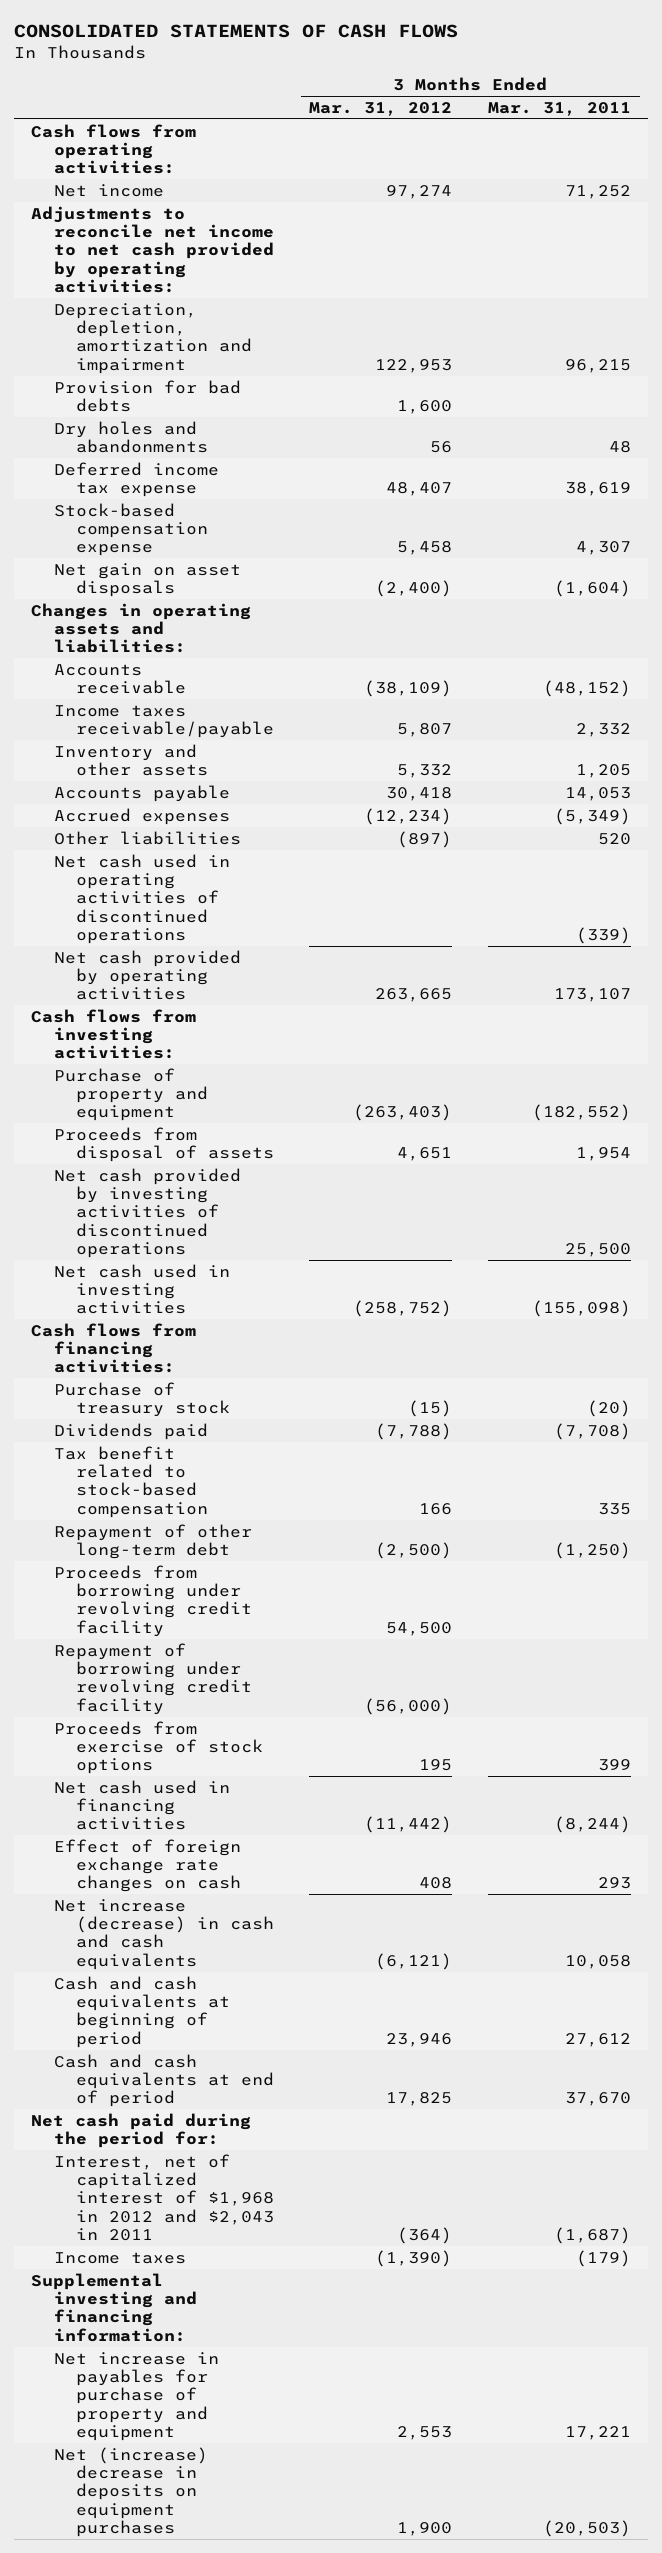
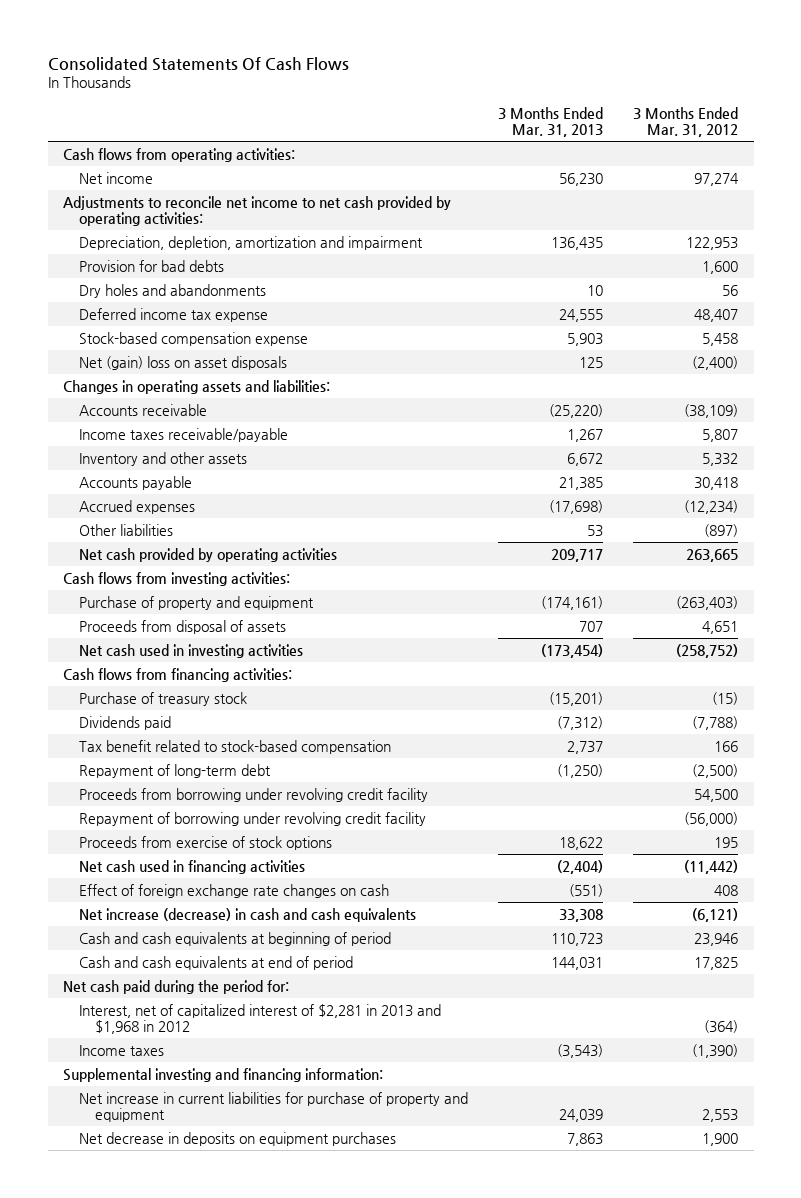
[13,24,458,39] CONSOLIDATED STATEMENTS OF CASH FLOWS -> [47,56,349,71] Consolidated Statements Of Cash Flows
[487,102,631,117] Mar. 31, 2011 -> none
none -> [498,106,604,138] 3 Months Ended Mar. 31, 2013
[53,562,241,598] Net gain on asset disposals -> [78,355,287,370] Net (gain) loss on asset disposals
[53,853,230,945] Net cash used in operating activities of discontinued operations -> none
[53,1167,241,1259] Net cash provided by investing activities of discontinued operations -> none
[53,1523,252,1560] Repayment of other long-term debt -> [78,763,271,778] Repayment of long-term debt
[53,2153,275,2242] Interest, net of capitalized interest of $1,968 in 2012 and $2,043 in 2011 -> [78,1003,441,1035] Interest, net of capitalized interest of $2,281 in 2013 and $1,968 in 2012
[53,2351,219,2442] Net increase in payables for purchase of property and equipment -> [78,1091,468,1123] Net increase in current liabilities for purchase of property and equipment
[53,2446,208,2538] Net (increase) decrease in deposits on equipment purchases -> [78,1131,396,1146] Net decrease in deposits on equipment purchases

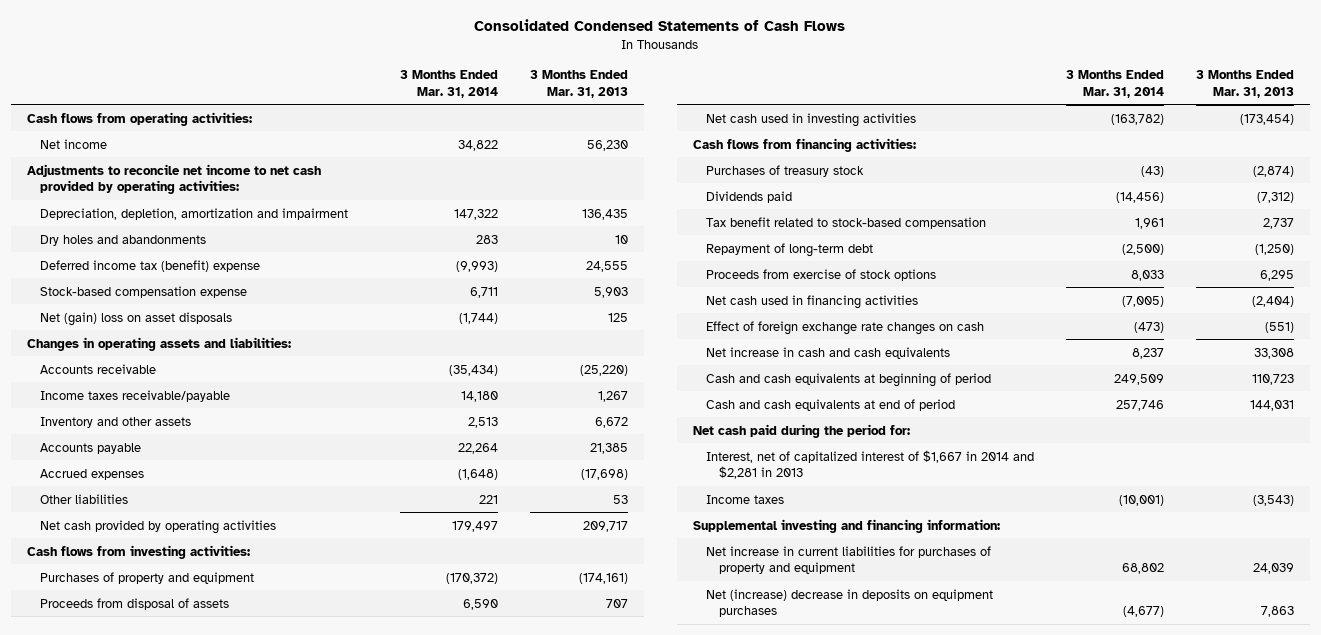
[47,56,349,71] Consolidated Statements Of Cash Flows -> [474,18,846,31] Consolidated Condensed Statements of Cash Flows
[633,106,739,138] 3 Months Ended Mar. 31, 2012 -> none
none -> [399,70,498,98] 3 Months Ended Mar. 31, 2014
[78,259,224,272] Provision for bad debts -> none
[78,307,268,322] Deferred income tax expense -> [39,259,260,272] Deferred income tax (benefit) expense
[78,595,314,610] Purchase of property and equipment -> [39,571,254,584] Purchases of property and equipment
[78,691,247,706] Purchase of treasury stock -> [705,164,864,177] Purchases of treasury stock
[549,691,604,706] (15,201) -> [1253,165,1295,177] (2,874)
[78,787,428,802] Proceeds from borrowing under revolving credit facility -> none
[78,811,426,826] Repayment of borrowing under revolving credit facility -> none
[559,836,604,850] 18,622 -> [1260,269,1295,281] 6,295
[78,907,416,922] Net increase (decrease) in cash and cash equivalents -> [705,346,950,359] Net increase in cash and cash equivalents
[78,1003,441,1035] Interest, net of capitalized interest of $2,281 in 2013 and $1,968 in 2012 -> [705,449,1034,480] Interest, net of capitalized interest of $1,667 in 2014 and $2,281 in 2013
[78,1091,468,1123] Net increase in current liabilities for purchase of property and equipment -> [705,545,991,575] Net increase in current liabilities for purchases of property and equipment
[78,1131,396,1146] Net decrease in deposits on equipment purchases -> [705,588,993,618] Net (increase) decrease in deposits on equipment purchases

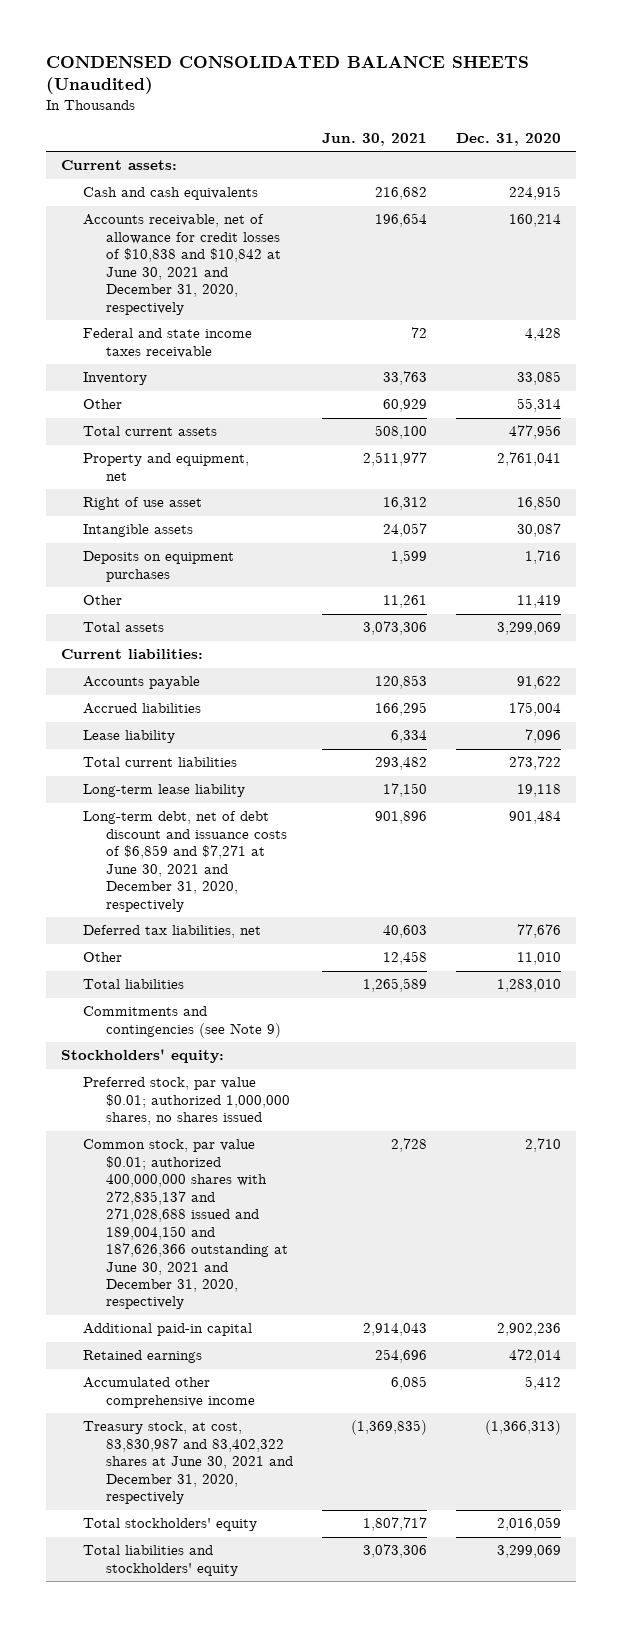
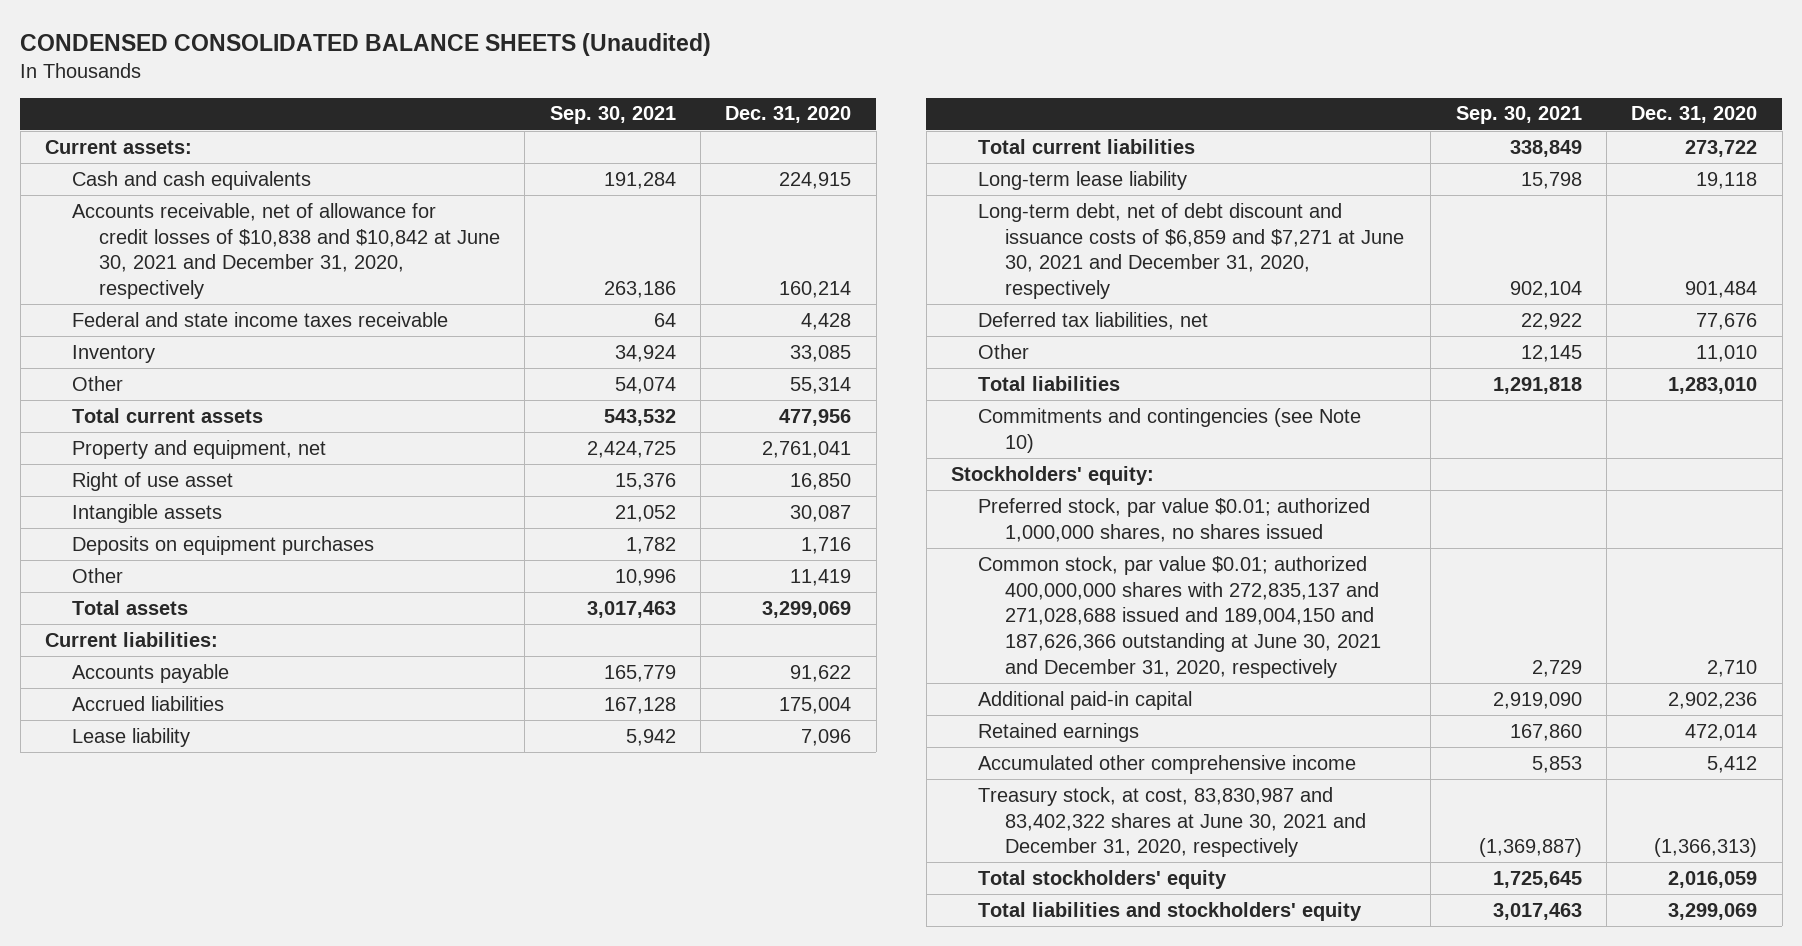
[321,132,427,146] Jun. 30, 2021 -> none
none -> [549,106,676,125] Sep. 30, 2021
[83,1006,281,1038] Commitments and contingencies (see Note 9) -> [977,407,1361,453] Commitments and contingencies (see Note 10)

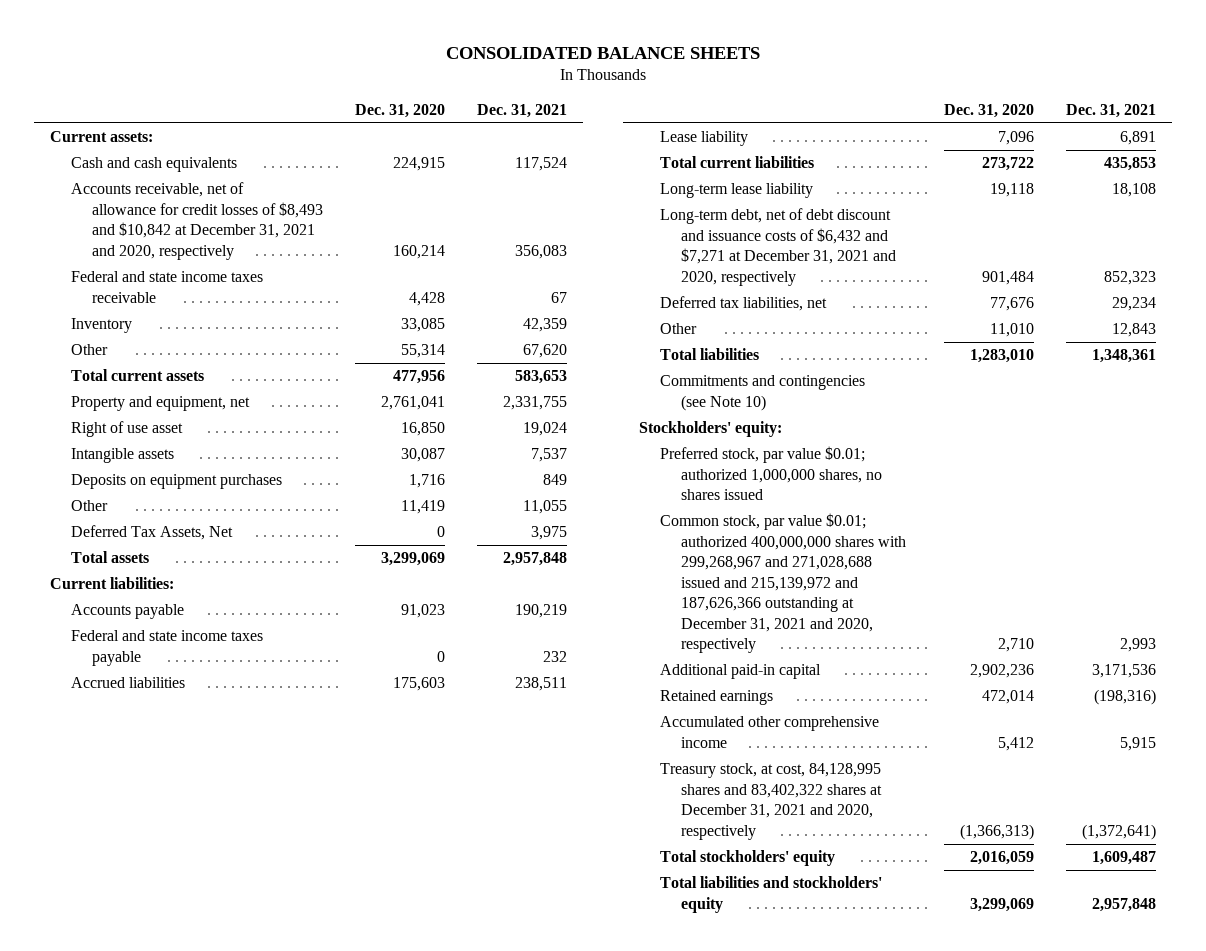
[20,32,712,56] CONDENSED CONSOLIDATED BALANCE SHEETS (Unaudited) -> [446,46,761,59] CONSOLIDATED BALANCE SHEETS
[549,106,676,125] Sep. 30, 2021 -> none
none -> [477,103,568,118] Dec. 31, 2021
[71,202,501,300] Accounts receivable, net of allowance for credit losses of $10,838 and $10,842 at June 30, 2021 and December 31, 2020, respectively -> [70,182,323,260] Accounts receivable, net of allowance for credit losses of $8,493 and $10,842 at December 31, 2021 and 2020, respectively
none -> [70,525,233,541] Deferred Tax Assets, Net
[790,664,852,682] 91,622 -> [400,604,445,619] 91,023
none -> [70,630,263,666] Federal and state income taxes payable
[779,696,852,714] 175,004 -> [392,677,445,692] 175,603
[977,202,1404,300] Long-term debt, net of debt discount and issuance costs of $6,859 and $7,271 at June 30, 2021 and December 31, 2020, respectively -> [659,208,896,286] Long-term debt, net of debt discount and issuance costs of $6,432 and $7,271 at December 31, 2021 and 2020, respectively
[977,555,1381,679] Common stock, par value $0.01; authorized 400,000,000 shares with 272,835,137 and 271,028,688 issued and 189,004,150 and 187,626,366 outstanding at June 30, 2021 and December 31, 2020, respectively -> [659,513,906,654] Common stock, par value $0.01; authorized 400,000,000 shares with 299,268,967 and 271,028,688 issued and 215,139,972 and 187,626,366 outstanding at December 31, 2021 and 2020, respectively
[977,786,1366,858] Treasury stock, at cost, 83,830,987 and 83,402,322 shares at June 30, 2021 and December 31, 2020, respectively -> [659,763,882,840] Treasury stock, at cost, 84,128,995 shares and 83,402,322 shares at December 31, 2021 and 2020, respectively

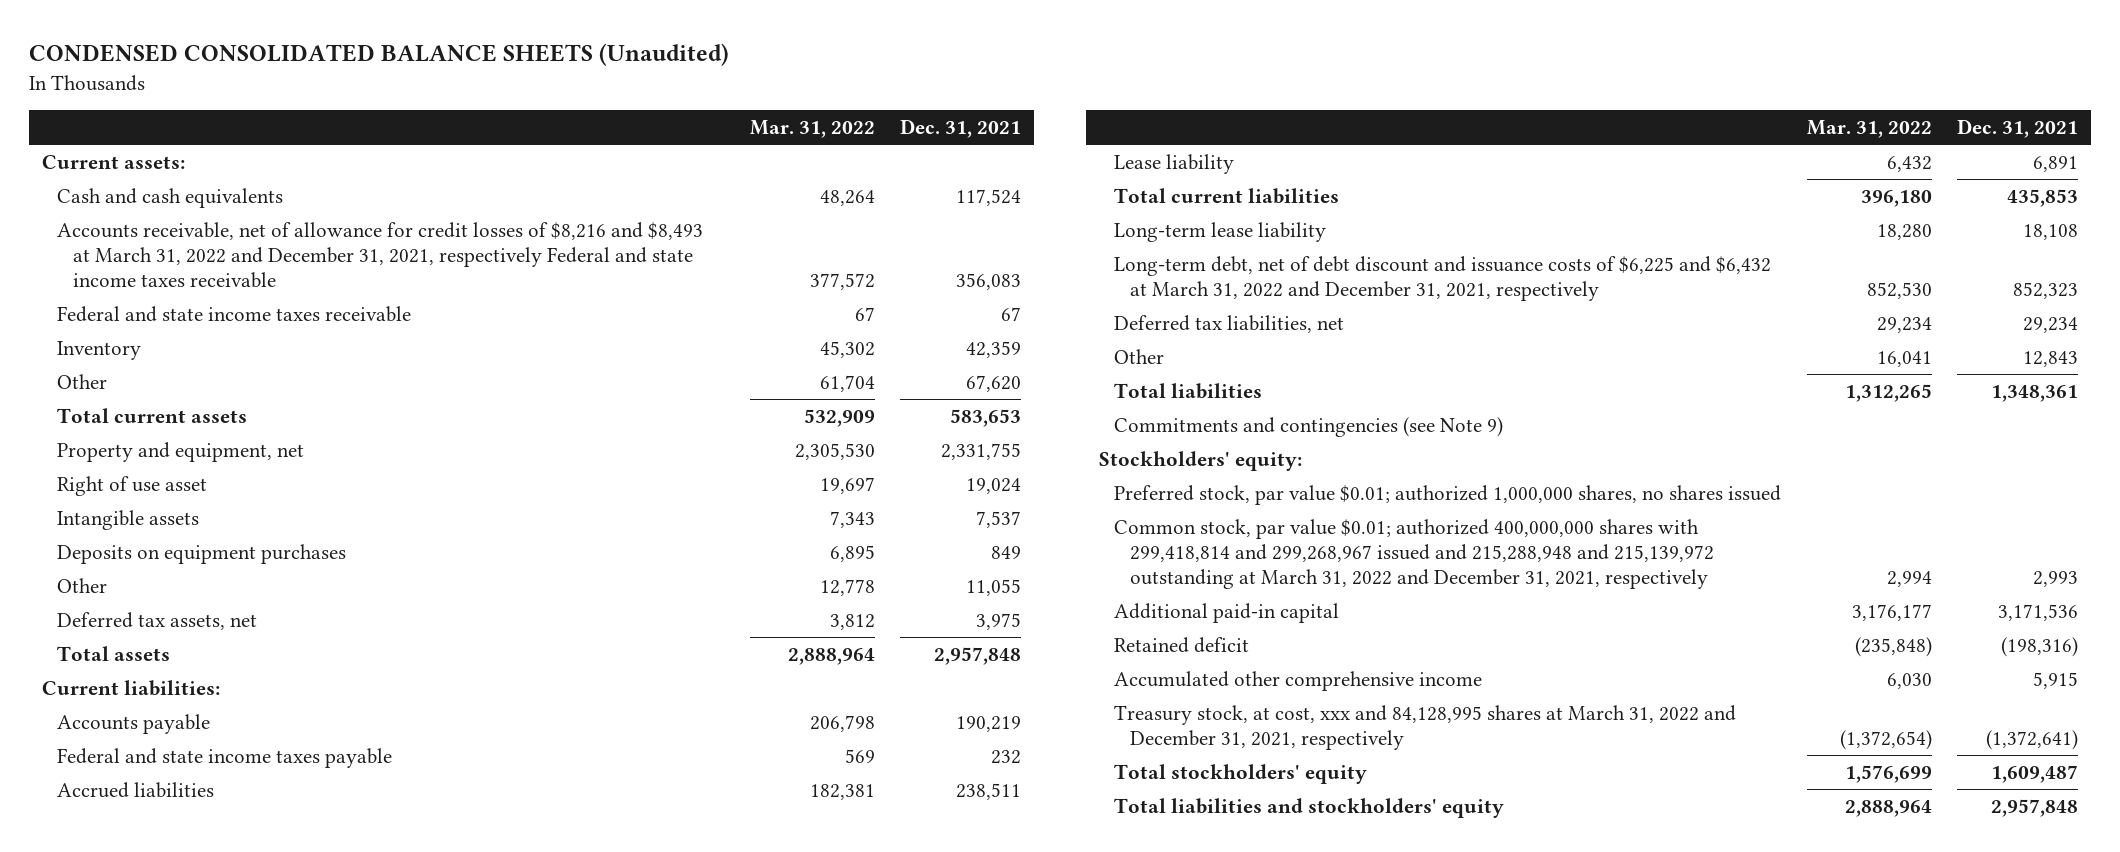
[446,46,761,59] CONSOLIDATED BALANCE SHEETS -> [29,43,730,67] CONDENSED CONSOLIDATED BALANCE SHEETS (Unaudited)
[354,103,445,118] Dec. 31, 2020 -> none
none -> [749,120,875,139] Mar. 31, 2022
[70,182,323,260] Accounts receivable, net of allowance for credit losses of $8,493 and $10,842 at December 31, 2021 and 2020, respectively -> [57,221,704,288] Accounts receivable, net of allowance for credit losses of $8,216 and $8,493 at March 31, 2022 and December 31, 2021, respectively Federal and state income taxes receivable
[70,525,233,541] Deferred Tax Assets, Net -> [57,611,258,630] Deferred tax assets, net
[659,208,896,286] Long-term debt, net of debt discount and issuance costs of $6,432 and $7,271 at December 31, 2021 and 2020, respectively -> [1114,255,1772,301] Long-term debt, net of debt discount and issuance costs of $6,225 and $6,432 at March 31, 2022 and December 31, 2021, respectively
[659,375,865,411] Commitments and contingencies (see Note 10) -> [1114,416,1504,437] Commitments and contingencies (see Note 9)
[659,513,906,654] Common stock, par value $0.01; authorized 400,000,000 shares with 299,268,967 and 271,028,688 issued and 215,139,972 and 187,626,366 outstanding at December 31, 2021 and 2020, respectively -> [1114,518,1715,589] Common stock, par value $0.01; authorized 400,000,000 shares with 299,418,814 and 299,268,967 issued and 215,288,948 and 215,139,972 outstanding at March 31, 2022 and December 31, 2021, respectively
[659,690,773,706] Retained earnings -> [1114,636,1250,653] Retained deficit
[659,763,882,840] Treasury stock, at cost, 84,128,995 shares and 83,402,322 shares at December 31, 2021 and 2020, respectively -> [1114,704,1737,750] Treasury stock, at cost, xxx and 84,128,995 shares at March 31, 2022 and December 31, 2021, respectively

